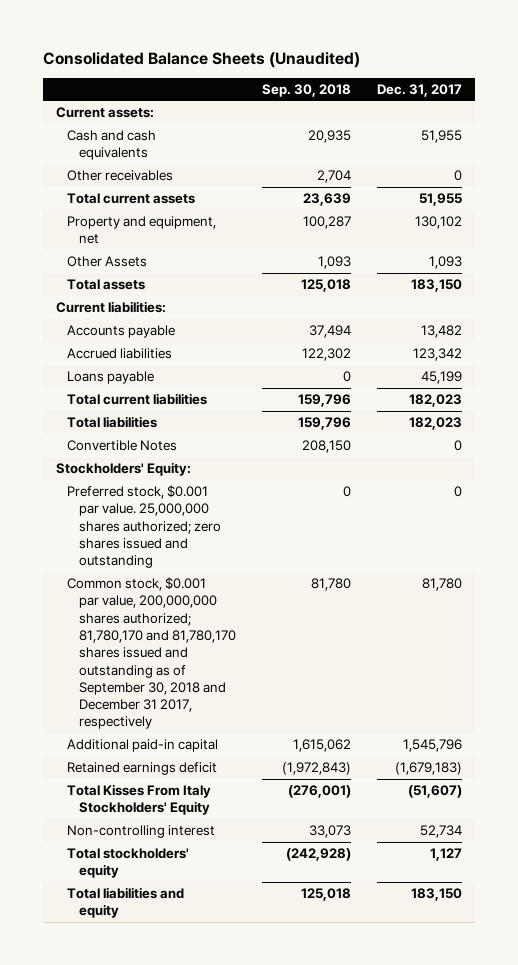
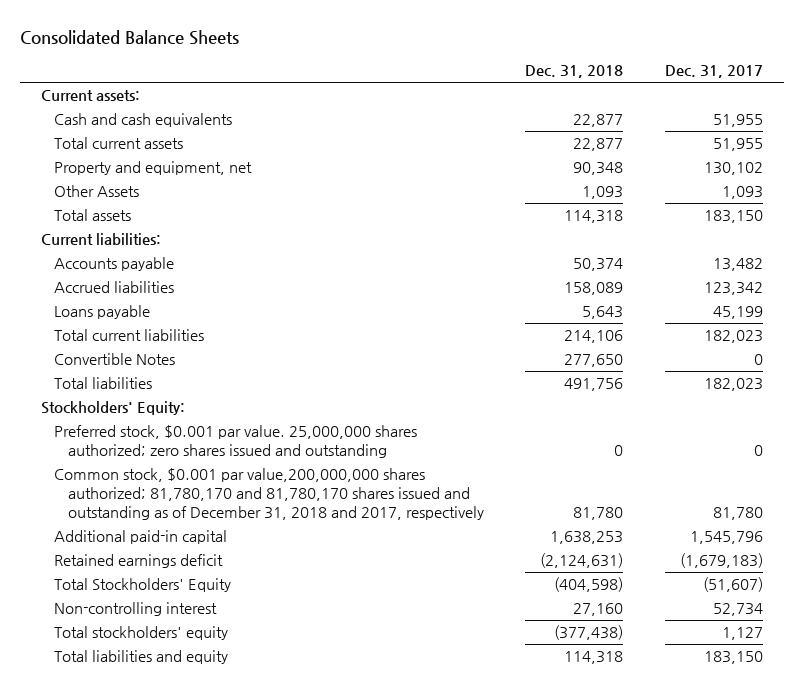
[42,52,360,69] Consolidated Balance Sheets (Unaudited) -> [20,30,240,46] Consolidated Balance Sheets
[261,83,351,97] Sep. 30, 2018 -> none
none -> [525,65,624,79] Dec. 31, 2018
[67,170,174,182] Other receivables -> none
[67,416,158,429] Total liabilities -> [54,377,153,390] Total liabilities
[67,577,236,730] Common stock, $0.001 par value, 200,000,000 shares authorized; 81,780,170 and 81,780,170 shares issued and outstanding as of September 30, 2018 and December 31 2017, respectively -> [54,468,484,521] Common stock, $0.001 par value,200,000,000 shares authorized; 81,780,170 and 81,780,170 shares issued and outstanding as of December 31, 2018 and 2017, respectively
[67,784,212,816] Total Kisses From Italy Stockholders' Equity -> [54,578,232,593] Total Stockholders' Equity

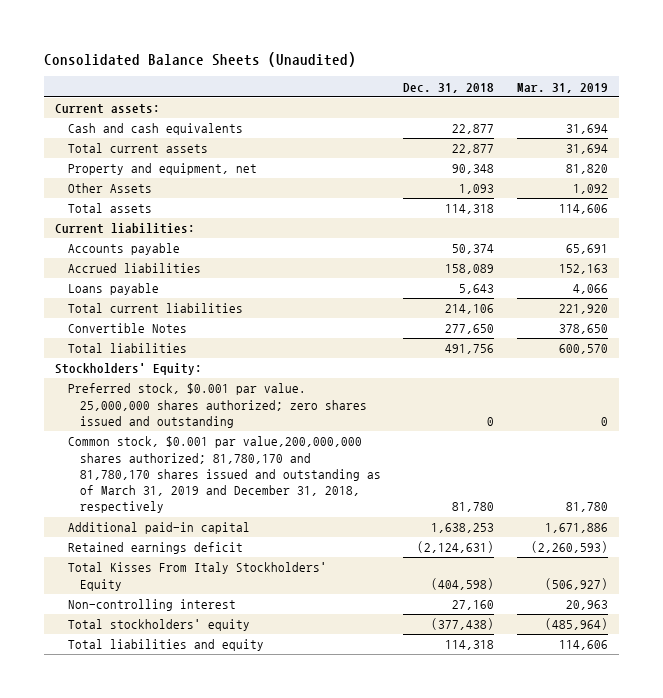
[20,30,240,46] Consolidated Balance Sheets -> [43,51,356,67] Consolidated Balance Sheets (Unaudited)
[665,65,764,79] Dec. 31, 2017 -> none
none -> [516,82,608,93] Mar. 31, 2019
[54,468,484,521] Common stock, $0.001 par value,200,000,000 shares authorized; 81,780,170 and 81,780,170 shares issued and outstanding as of December 31, 2018 and 2017, respectively -> [67,436,382,514] Common stock, $0.001 par value,200,000,000 shares authorized; 81,780,170 and 81,780,170 shares issued and outstanding as of March 31, 2019 and December 31, 2018, respectively
[54,578,232,593] Total Stockholders' Equity -> [67,562,327,591] Total Kisses From Italy Stockholders' Equity

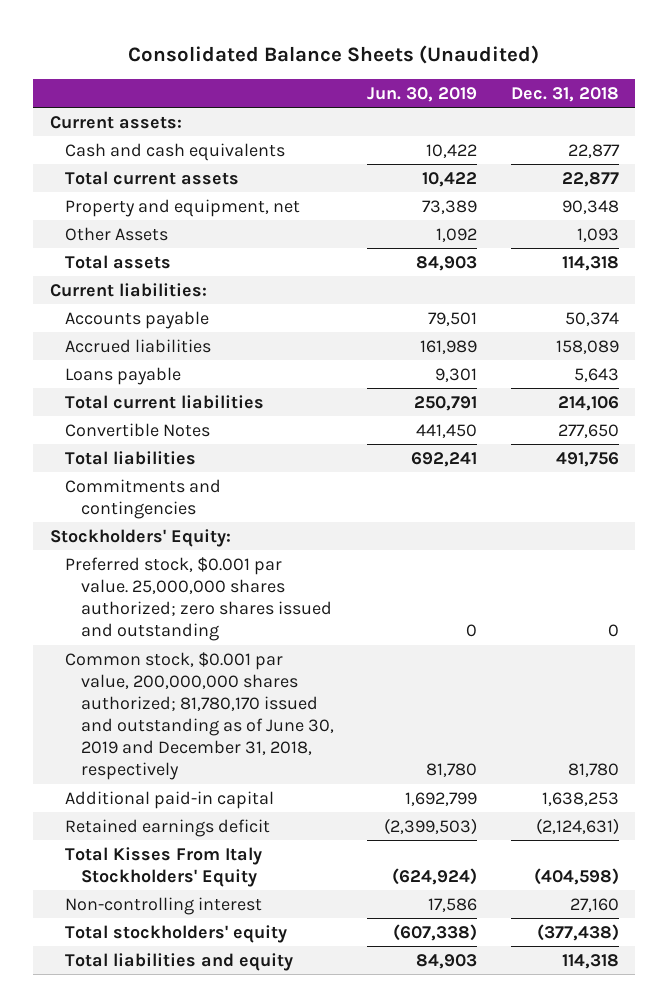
[516,82,608,93] Mar. 31, 2019 -> none
none -> [367,86,478,102] Jun. 30, 2019
none -> [65,478,222,519] Commitments and contingencies
[67,436,382,514] Common stock, $0.001 par value,200,000,000 shares authorized; 81,780,170 and 81,780,170 shares issued and outstanding as of March 31, 2019 and December 31, 2018, respectively -> [65,651,334,781] Common stock, $0.001 par value, 200,000,000 shares authorized; 81,780,170 issued and outstanding as of June 30, 2019 and December 31, 2018, respectively

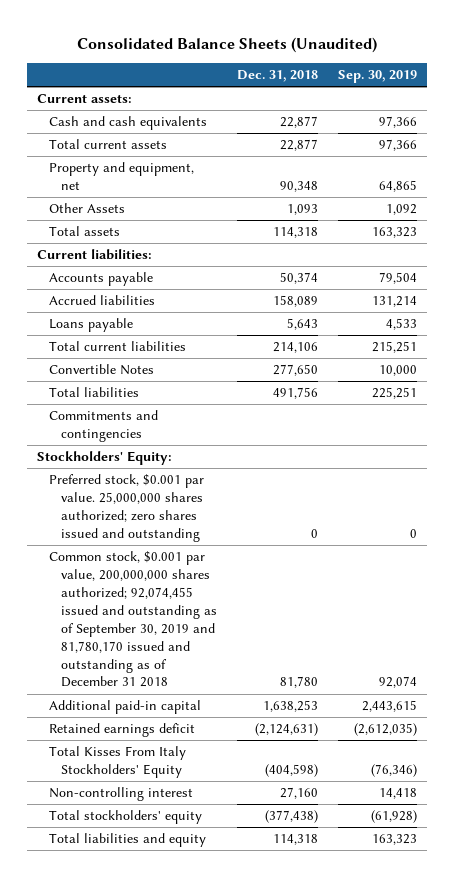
[367,86,478,102] Jun. 30, 2019 -> none
none -> [338,70,418,84] Sep. 30, 2019
[65,651,334,781] Common stock, $0.001 par value, 200,000,000 shares authorized; 81,780,170 issued and outstanding as of June 30, 2019 and December 31, 2018, respectively -> [49,551,218,688] Common stock, $0.001 par value, 200,000,000 shares authorized; 92,074,455 issued and outstanding as of September 30, 2019 and 81,780,170 issued and outstanding as of December 31 2018

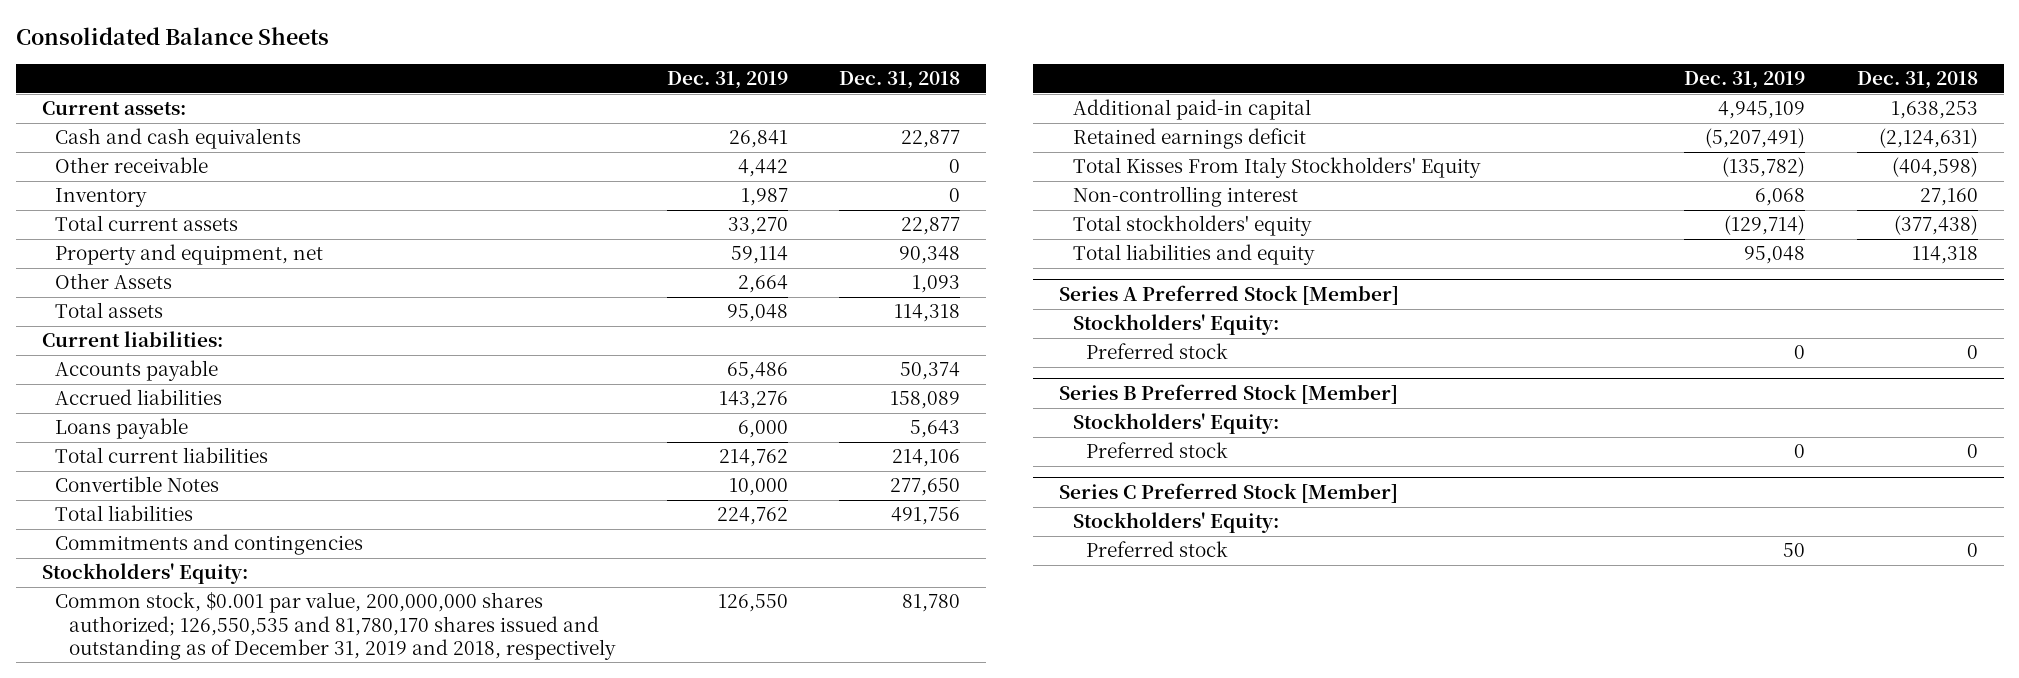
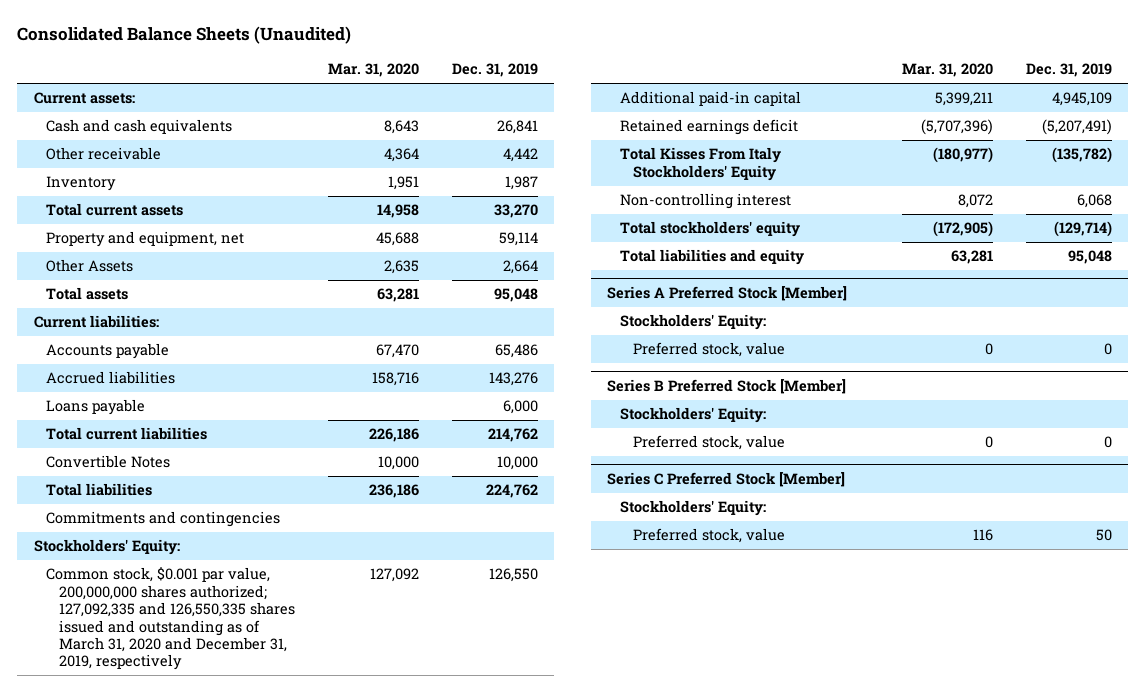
[15,27,329,46] Consolidated Balance Sheets -> [17,25,352,44] Consolidated Balance Sheets (Unaudited)
[839,71,961,90] Dec. 31, 2018 -> none
none -> [327,63,419,78] Mar. 31, 2020
[55,592,616,660] Common stock, $0.001 par value, 200,000,000 shares authorized; 126,550,535 and 81,780,170 shares issued and outstanding as of December 31, 2019 and 2018, respectively -> [46,567,295,671] Common stock, $0.001 par value, 200,000,000 shares authorized; 127,092,335 and 126,550,335 shares issued and outstanding as of March 31, 2020 and December 31, 2019, respectively
[1086,343,1229,360] Preferred stock -> [632,342,785,358] Preferred stock, value
[1086,442,1229,459] Preferred stock -> [632,435,785,451] Preferred stock, value
[1086,541,1229,558] Preferred stock -> [632,528,785,544] Preferred stock, value

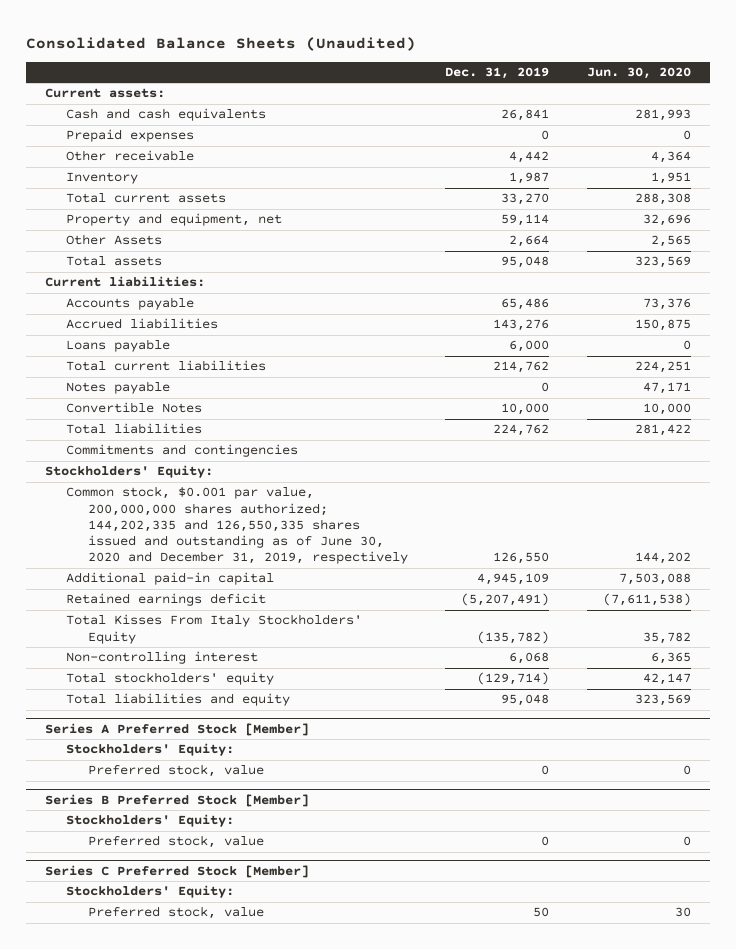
[327,63,419,78] Mar. 31, 2020 -> none
none -> [586,67,691,80] Jun. 30, 2020
none -> [66,129,195,143] Prepaid expenses
none -> [66,381,171,395] Notes payable
[46,567,295,671] Common stock, $0.001 par value, 200,000,000 shares authorized; 127,092,335 and 126,550,335 shares issued and outstanding as of March 31, 2020 and December 31, 2019, respectively -> [66,486,408,565] Common stock, $0.001 par value, 200,000,000 shares authorized; 144,202,335 and 126,550,335 shares issued and outstanding as of June 30, 2020 and December 31, 2019, respectively

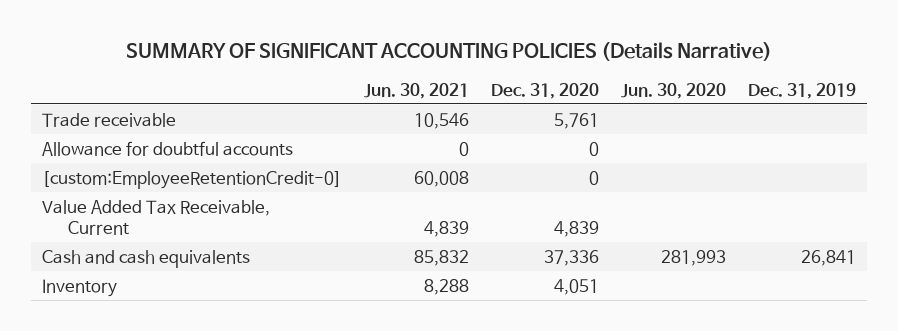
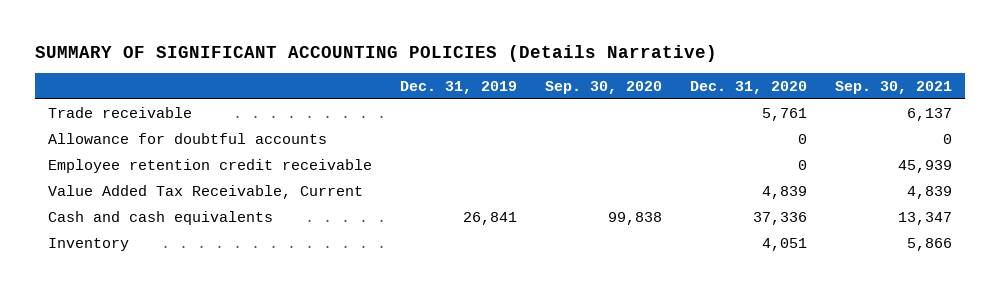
[364,82,470,99] Jun. 30, 2021 -> none
[621,82,727,99] Jun. 30, 2020 -> none
none -> [545,80,663,94] Sep. 30, 2020
none -> [834,80,952,94] Sep. 30, 2021
[42,170,343,189] [custom:EmployeeRetentionCredit-0] -> [48,158,373,173] Employee retention credit receivable

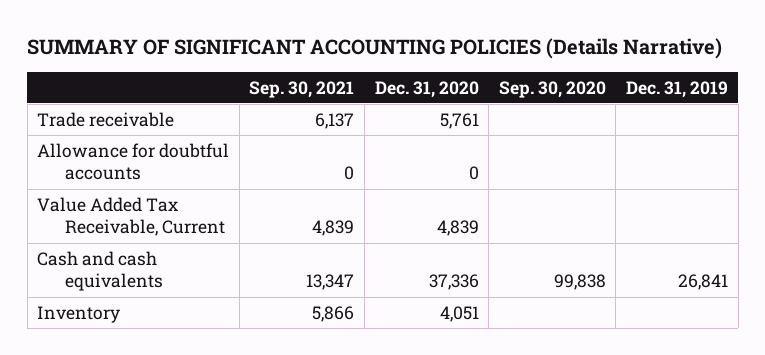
[48,158,373,173] Employee retention credit receivable -> none

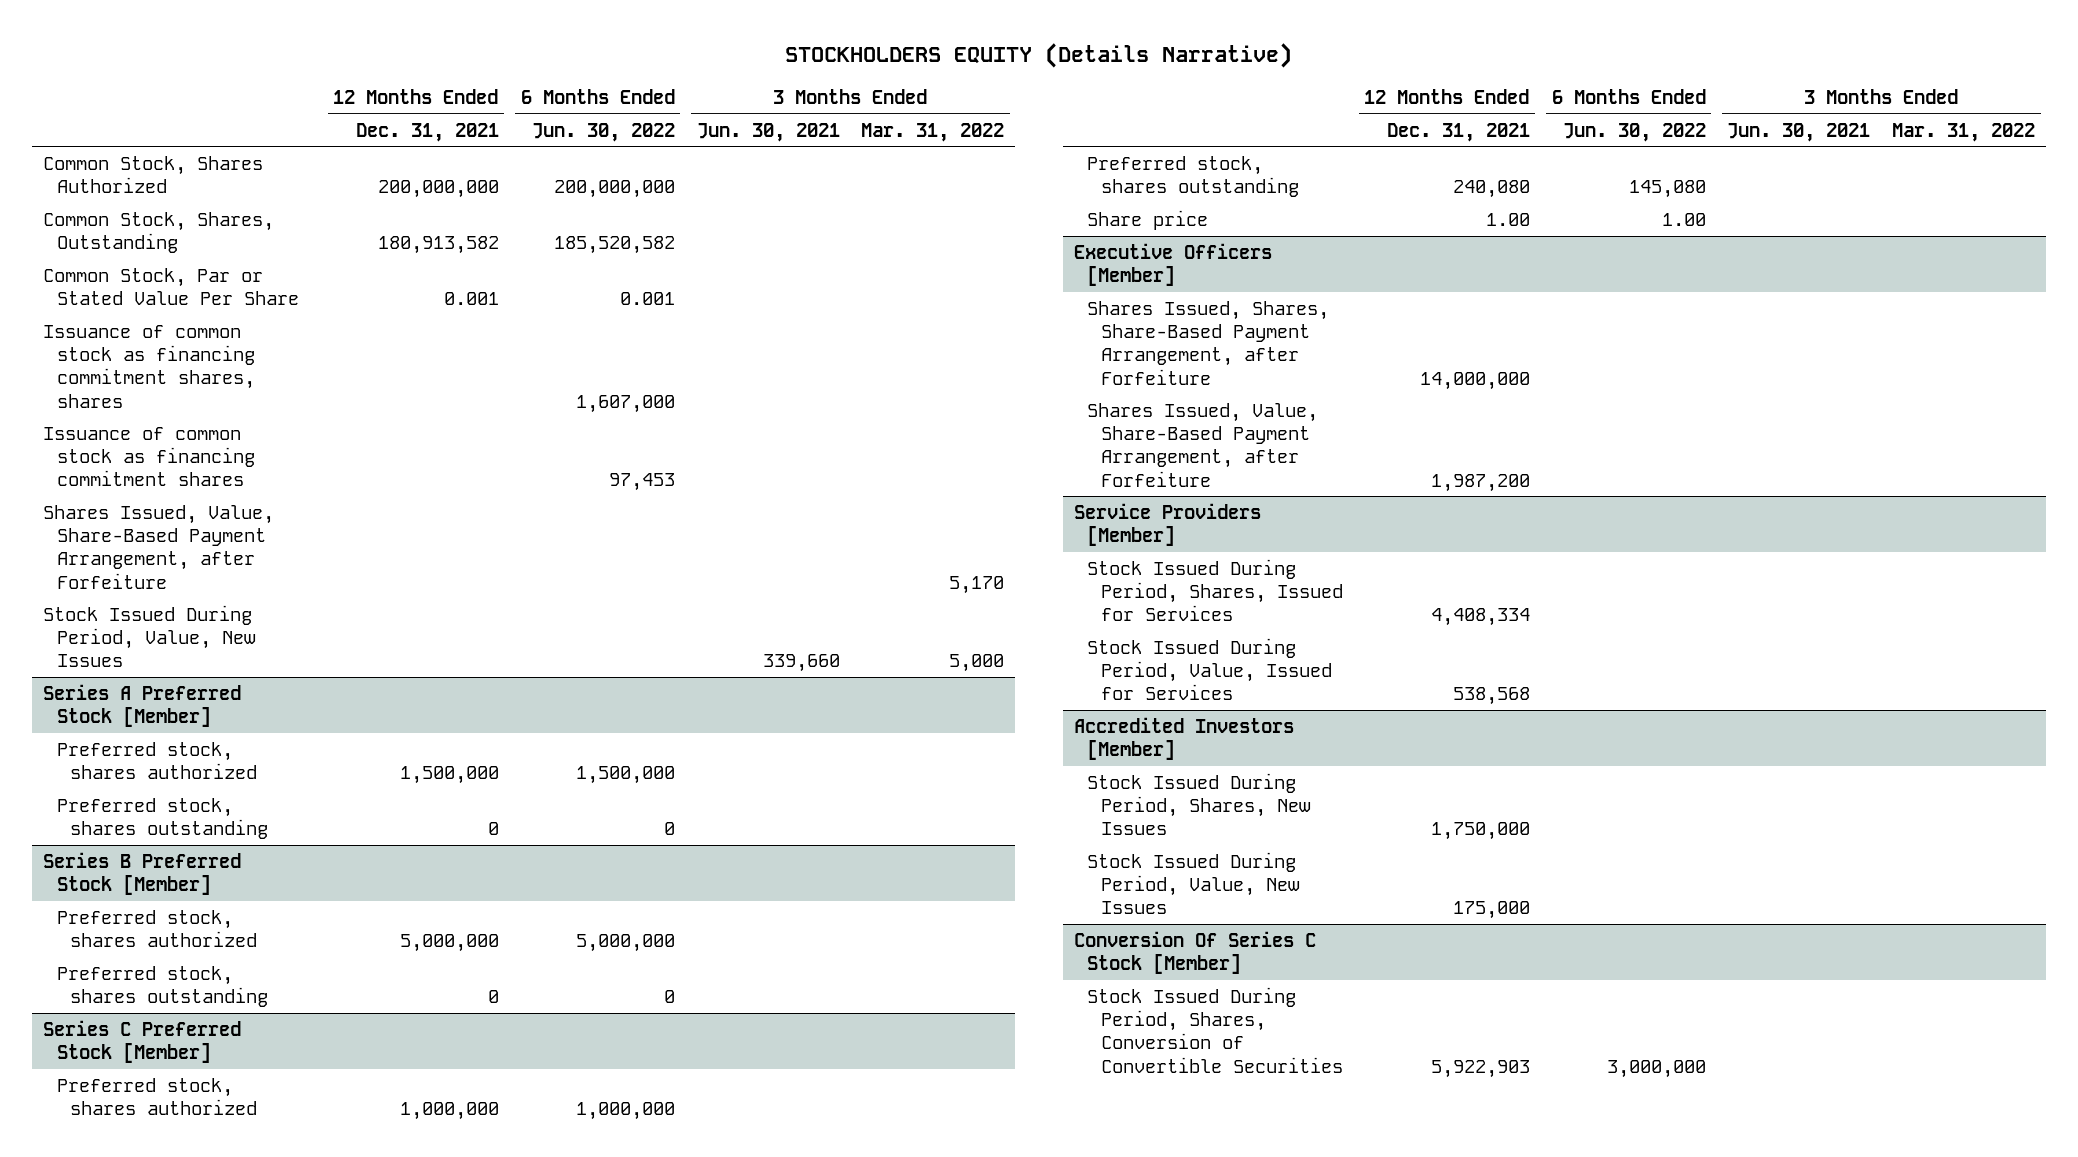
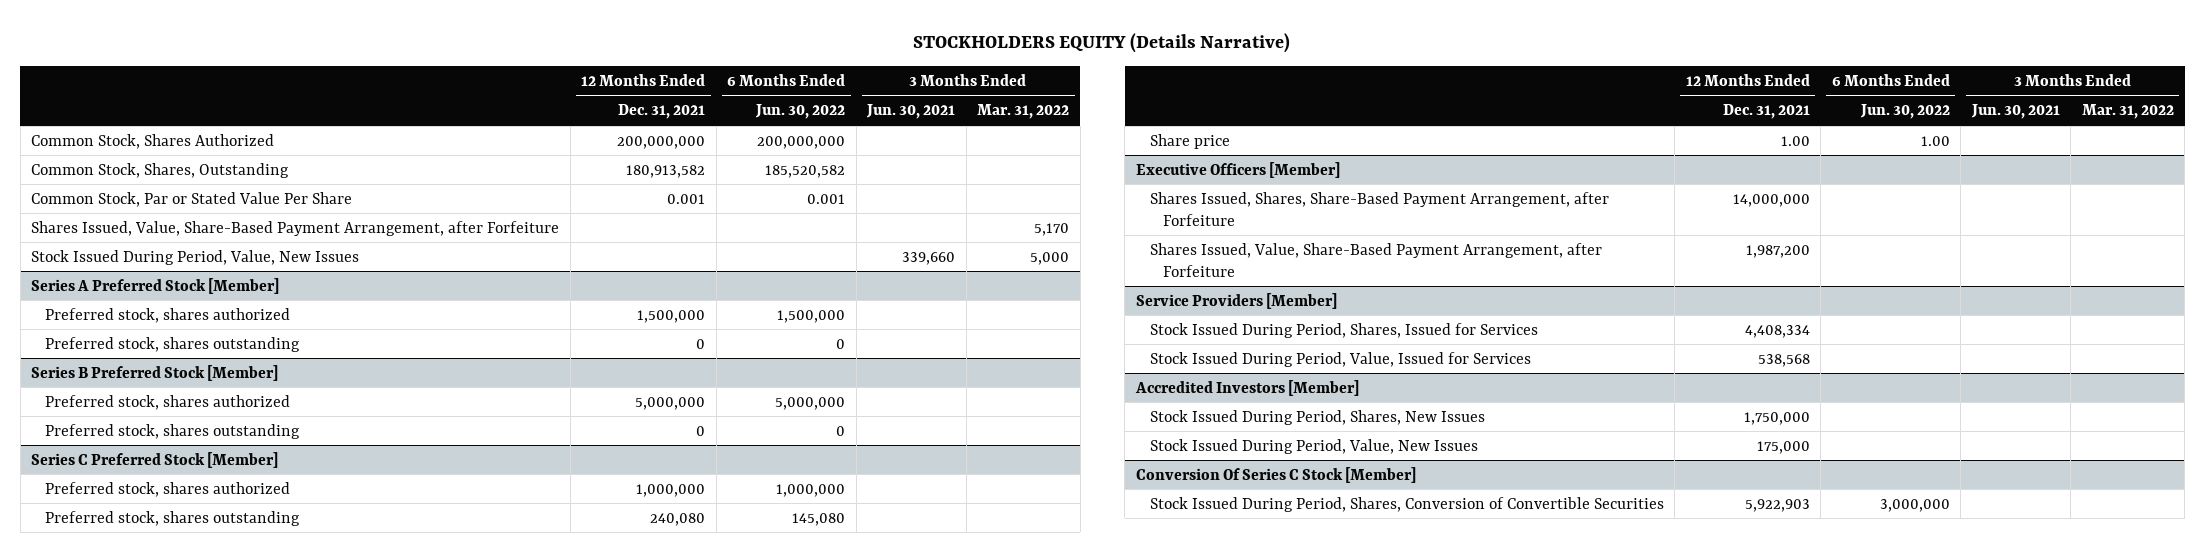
[43,324,255,408] Issuance of common stock as financing commitment shares, shares -> none
[43,426,255,487] Issuance of common stock as financing commitment shares -> none

